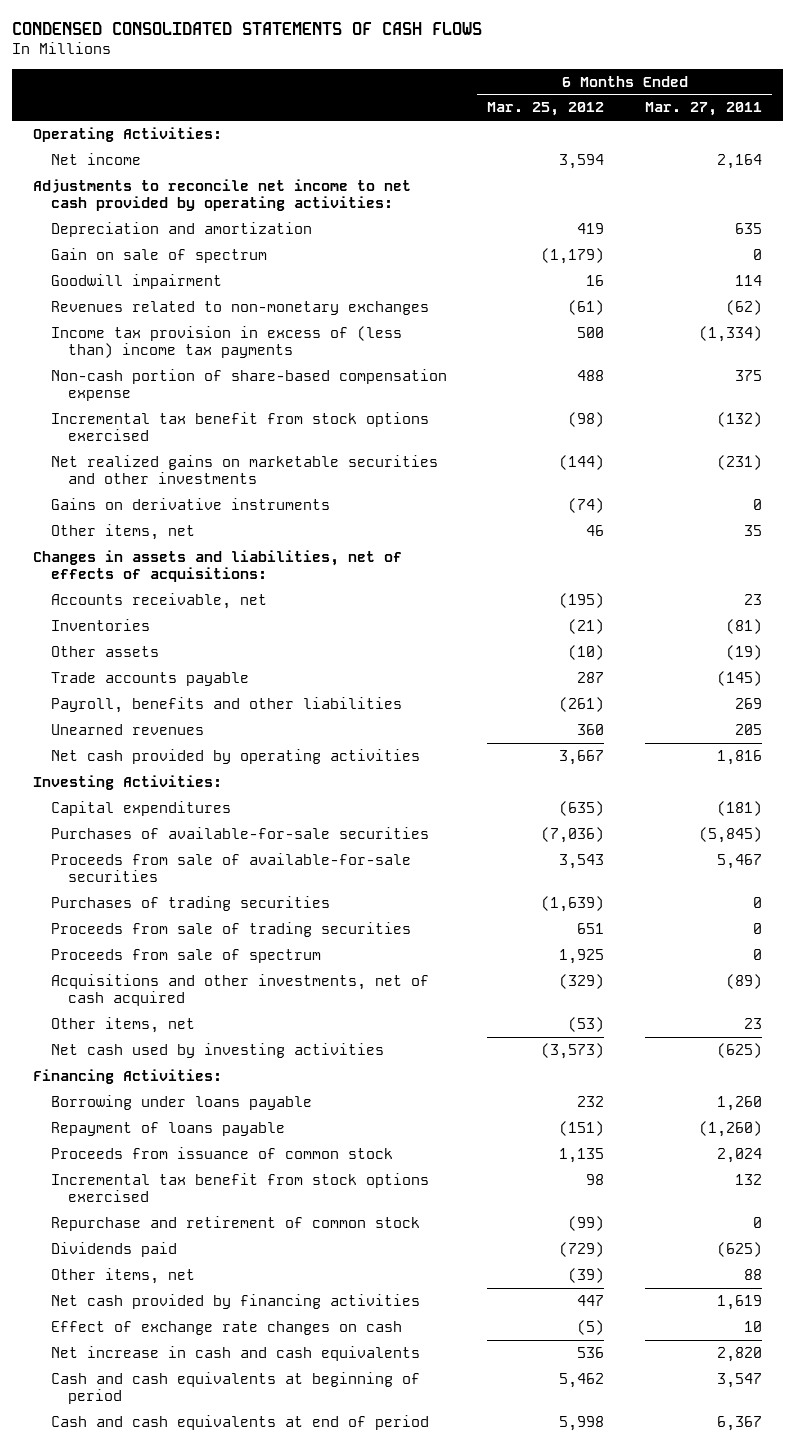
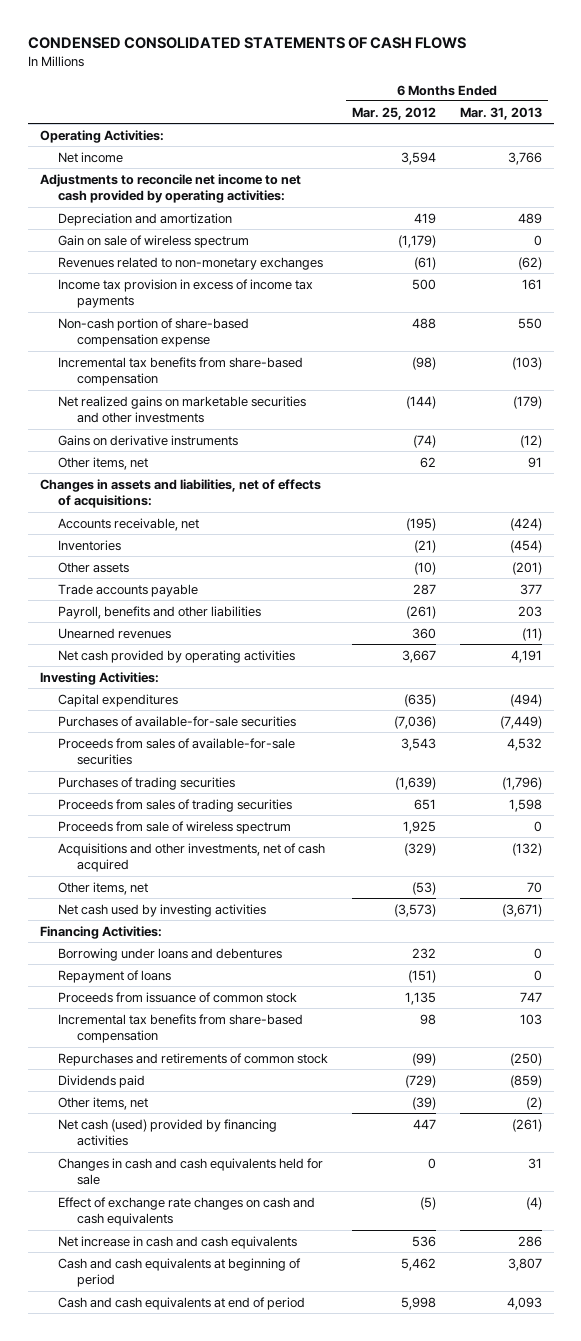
[645,102,763,117] Mar. 27, 2011 -> none
none -> [459,106,542,120] Mar. 31, 2013
[50,274,222,290] Goodwill impairment -> none
[50,248,267,264] Gain on sale of spectrum -> [58,234,250,248] Gain on sale of wireless spectrum
[50,326,402,358] Income tax provision in excess of (less than) income tax payments -> [58,278,314,309] Income tax provision in excess of income tax payments
[50,412,429,441] Incremental tax benefit from stock options exercised -> [58,356,304,387] Incremental tax benefits from share-based compensation
[586,525,605,537] 46 -> [420,456,437,468] 62
[50,853,411,882] Proceeds from sale of available-for-sale securities -> [58,737,296,766] Proceeds from sales of available-for-sale securities
[50,922,411,938] Proceeds from sale of trading securities -> [58,798,293,812] Proceeds from sales of trading securities
[50,949,321,964] Proceeds from sale of spectrum -> [58,820,292,834] Proceeds from sale of wireless spectrum
[50,1095,312,1111] Borrowing under loans payable -> [58,947,283,961] Borrowing under loans and debentures
[50,1122,285,1137] Repayment of loans payable -> [58,969,172,983] Repayment of loans
[50,1173,429,1202] Incremental tax benefit from stock options exercised -> [58,1013,304,1044] Incremental tax benefits from share-based compensation
[50,1216,420,1232] Repurchase and retirement of common stock -> [58,1052,329,1066] Repurchases and retirements of common stock
[50,1294,420,1310] Net cash provided by financing activities -> [58,1118,278,1147] Net cash (used) provided by financing activities
none -> [58,1157,324,1186] Changes in cash and cash equivalents held for sale
[50,1321,402,1336] Effect of exchange rate changes on cash -> [58,1196,316,1227] Effect of exchange rate changes on cash and cash equivalents

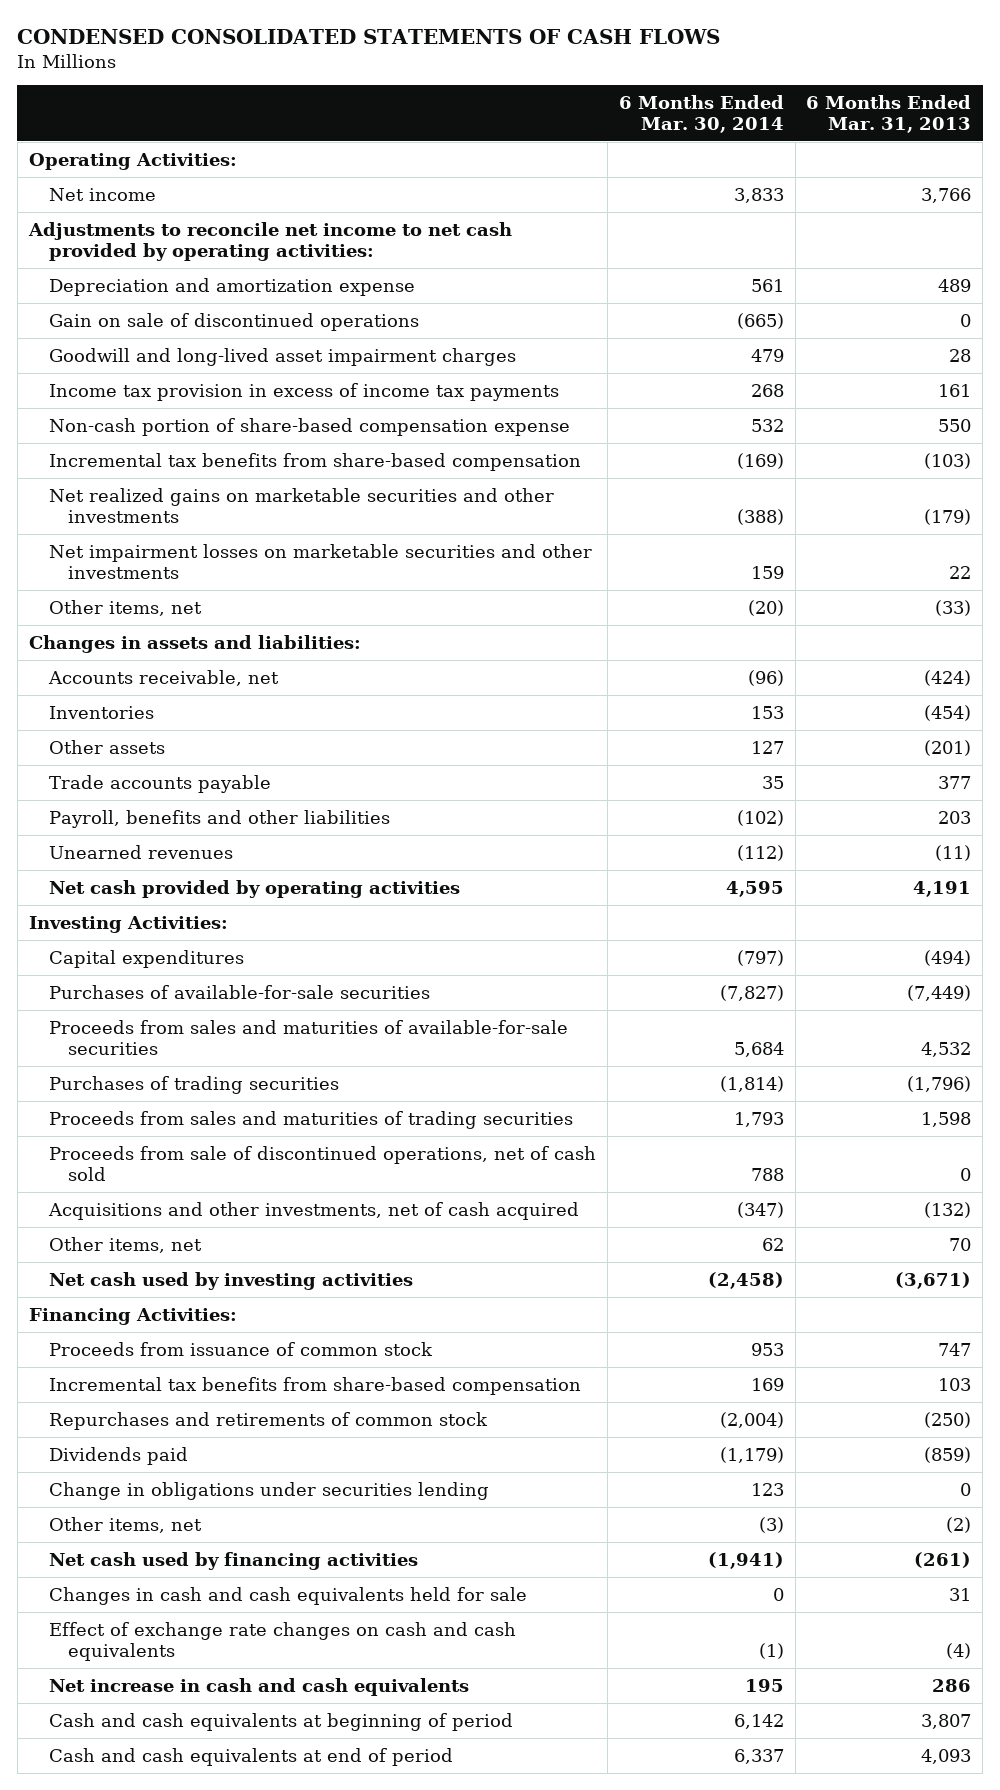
[352,106,437,120] Mar. 25, 2012 -> none
none -> [618,94,784,133] 6 Months Ended Mar. 30, 2014
[58,256,324,270] Revenues related to non-monetary exchanges -> none
[58,212,233,226] Depreciation and amortization -> [48,277,415,296] Depreciation and amortization expense
[58,234,250,248] Gain on sale of wireless spectrum -> [48,312,419,331] Gain on sale of discontinued operations
none -> [48,347,516,366] Goodwill and long-lived asset impairment charges
[58,434,239,446] Gains on derivative instruments -> none
none -> [48,543,592,579] Net impairment losses on marketable securities and other investments
[527,456,542,468] 91 -> [935,599,972,616] (33)
[39,478,321,509] Changes in assets and liabilities, net of effects of acquisitions: -> [28,634,361,653] Changes in assets and liabilities:
[58,737,296,766] Proceeds from sales of available-for-sale securities -> [48,1019,568,1055] Proceeds from sales and maturities of available-for-sale securities
[58,820,292,834] Proceeds from sale of wireless spectrum -> none
[58,798,293,812] Proceeds from sales of trading securities -> [48,1110,573,1129] Proceeds from sales and maturities of trading securities
none -> [48,1145,596,1181] Proceeds from sale of discontinued operations, net of cash sold
[58,947,283,961] Borrowing under loans and debentures -> none
[58,969,172,983] Repayment of loans -> none
none -> [48,1481,489,1500] Change in obligations under securities lending
[58,1118,278,1147] Net cash (used) provided by financing activities -> [48,1551,418,1570] Net cash used by financing activities

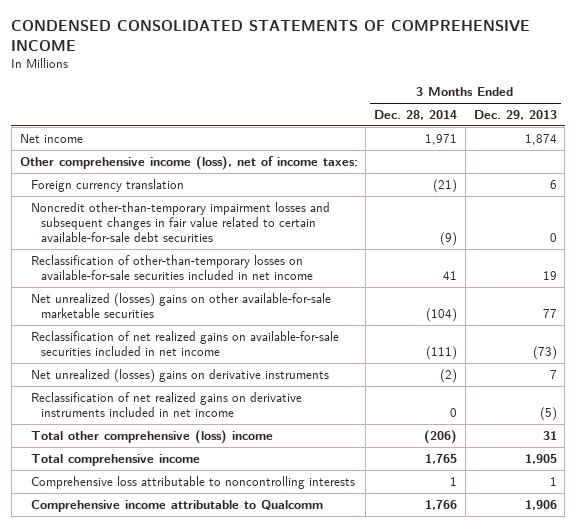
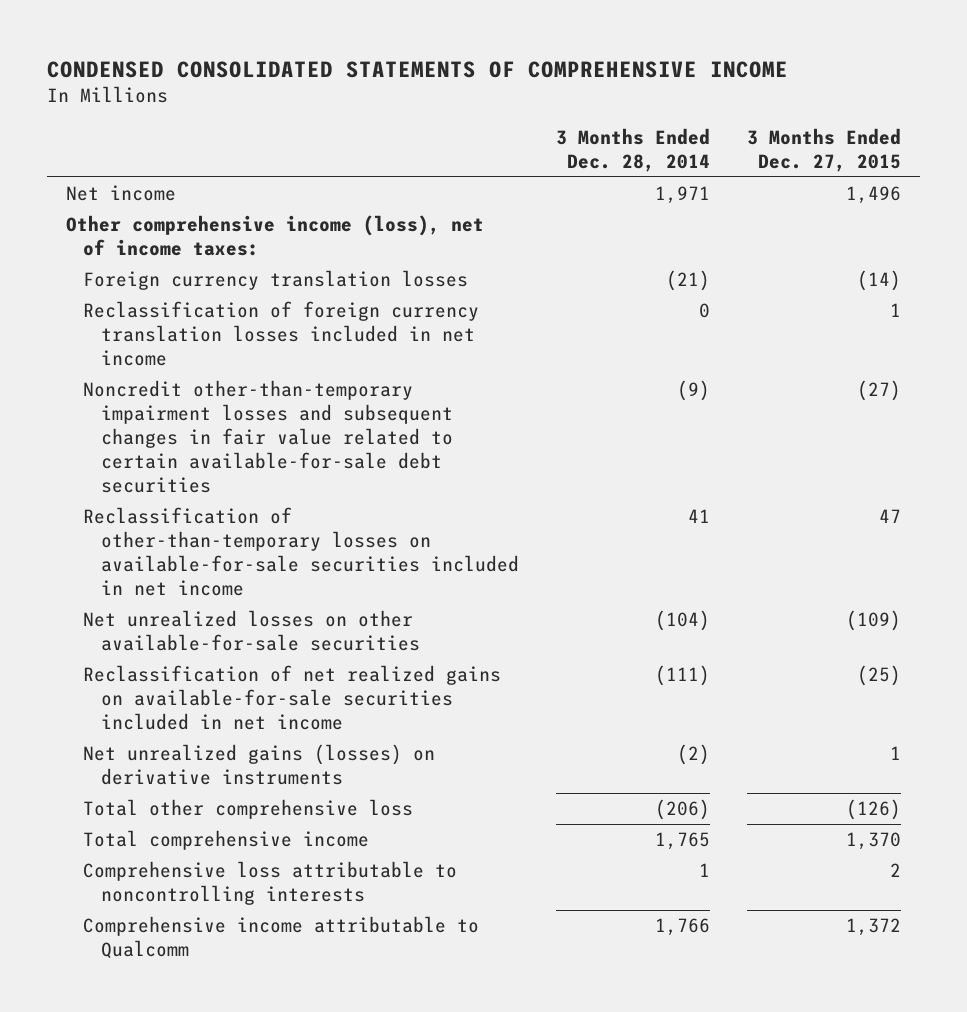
[473,109,557,120] Dec. 29, 2013 -> none
none -> [747,127,902,172] 3 Months Ended Dec. 27, 2015
[30,178,184,192] Foreign currency translation -> [83,270,469,291] Foreign currency translation losses
none -> [83,301,480,367] Reclassification of foreign currency translation losses included in net income
[30,292,331,318] Net unrealized (losses) gains on other available-for-sale marketable securities -> [83,610,420,652] Net unrealized losses on other available-for-sale securities
[30,391,302,417] Reclassification of net realized gains on derivative instruments included in net income -> none
[30,368,329,383] Net unrealized (losses) gains on derivative instruments -> [83,744,436,786] Net unrealized gains (losses) on derivative instruments
[30,429,273,444] Total other comprehensive (loss) income -> [83,799,414,820] Total other comprehensive loss

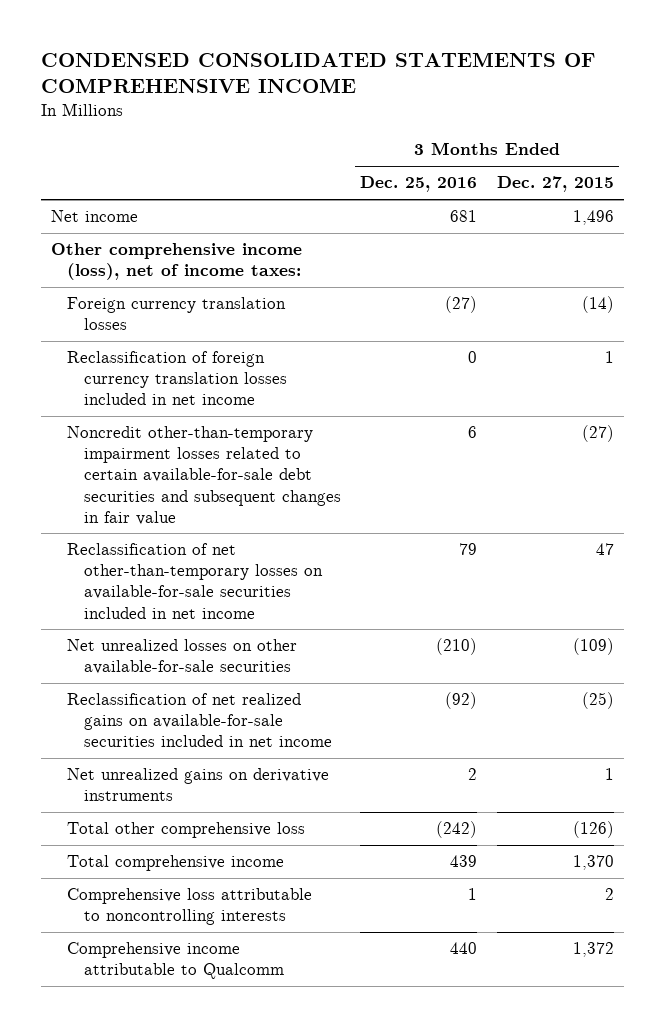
[556,127,711,172] 3 Months Ended Dec. 28, 2014 -> none
none -> [360,176,478,193] Dec. 25, 2016
[83,380,453,494] Noncredit other-than-temporary impairment losses and subsequent changes in fair value related to certain available-for-sale debt securities -> [67,426,341,525] Noncredit other-than-temporary impairment losses related to certain available-for-sale debt securities and subsequent changes in fair value
[83,507,519,597] Reclassification of other-than-temporary losses on available-for-sale securities included in net income -> [67,543,323,619] Reclassification of net other-than-temporary losses on available-for-sale securities included in net income
[83,744,436,786] Net unrealized gains (losses) on derivative instruments -> [67,768,330,802] Net unrealized gains on derivative instruments

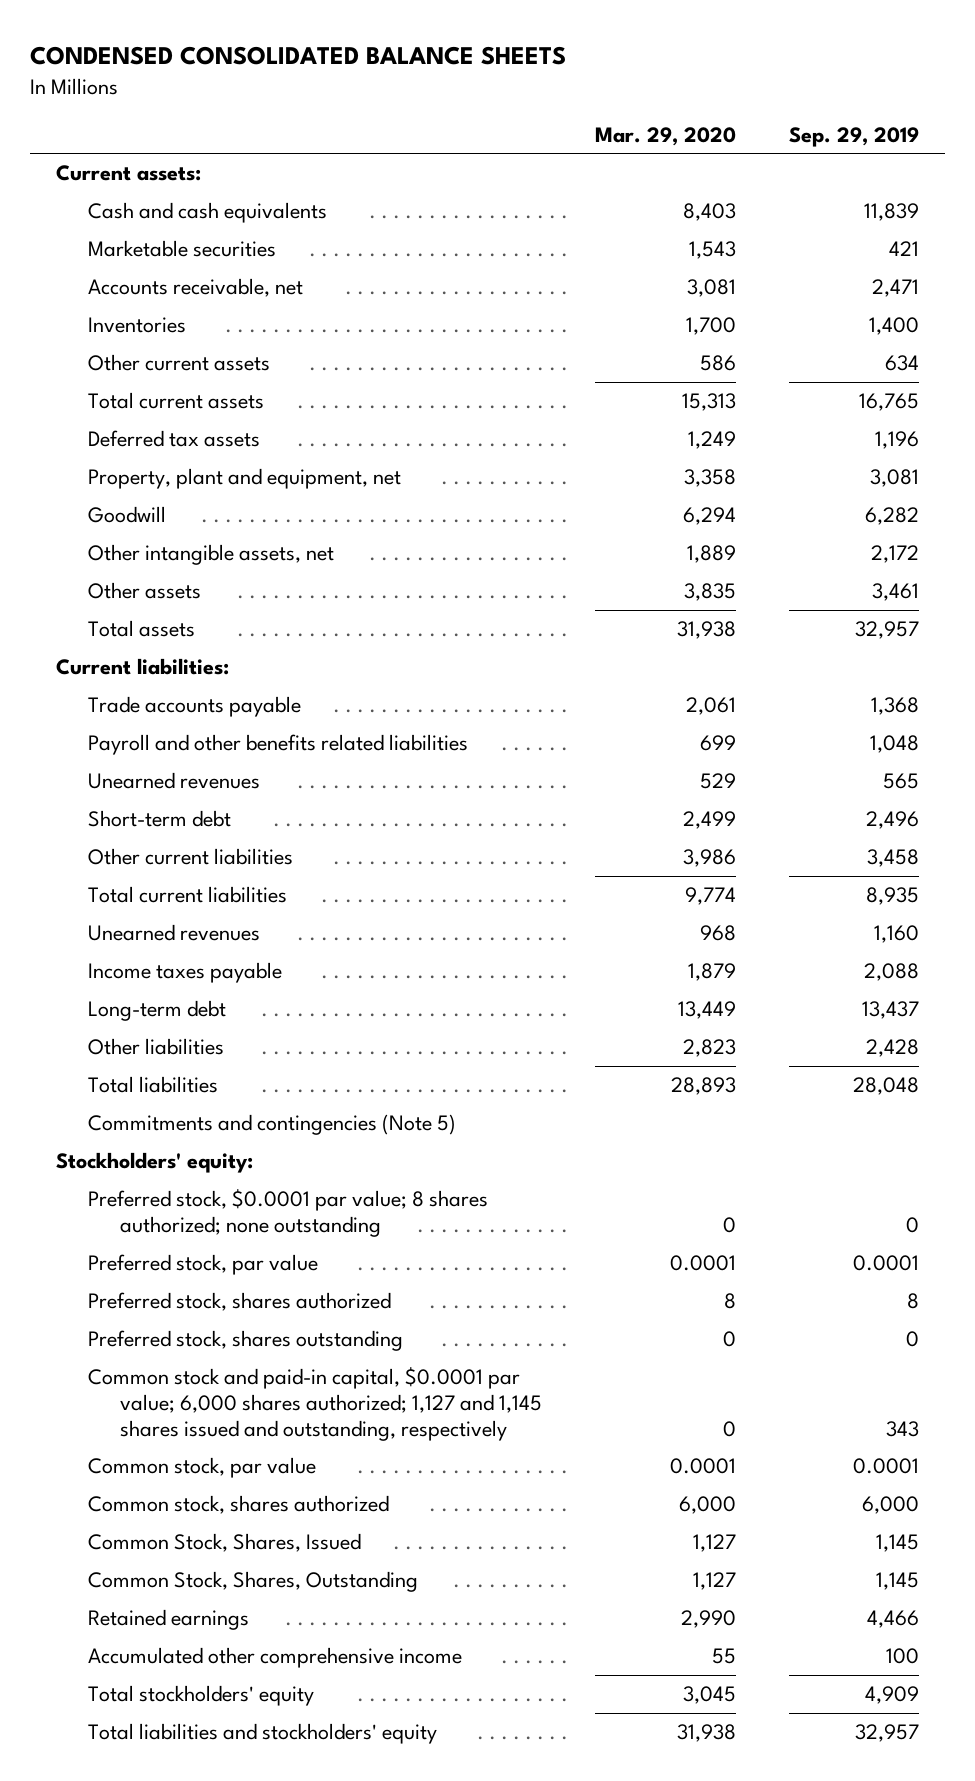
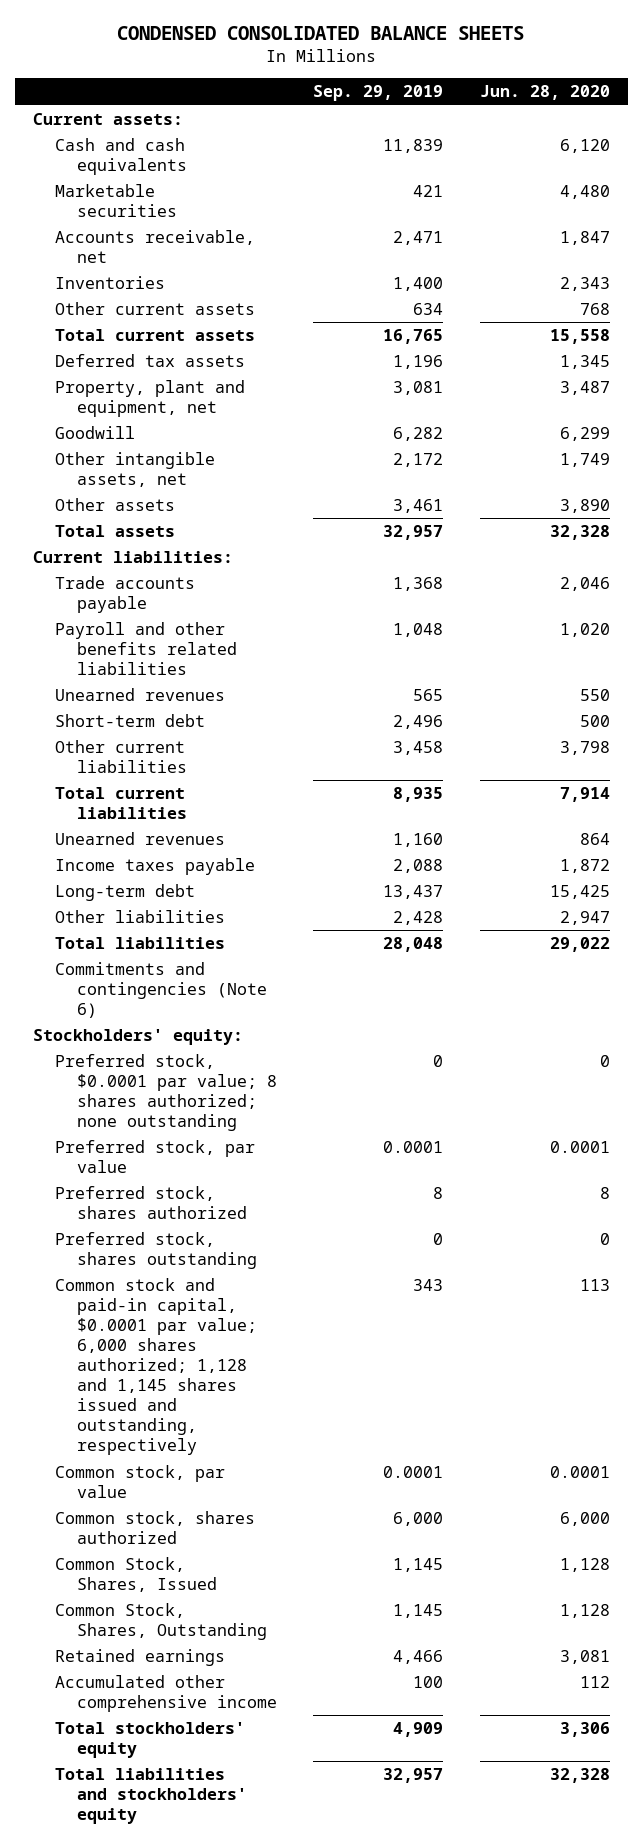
[594,126,736,146] Mar. 29, 2020 -> none
none -> [479,85,610,101] Jun. 28, 2020
[88,1114,457,1136] Commitments and contingencies (Note 5) -> [55,962,268,1019] Commitments and contingencies (Note 6)
[88,1367,542,1441] Common stock and paid-in capital, $0.0001 par value; 6,000 shares authorized; 1,127 and 1,145 shares issued and outstanding, respectively -> [55,1278,258,1456] Common stock and paid-in capital, $0.0001 par value; 6,000 shares authorized; 1,128 and 1,145 shares issued and outstanding, respectively

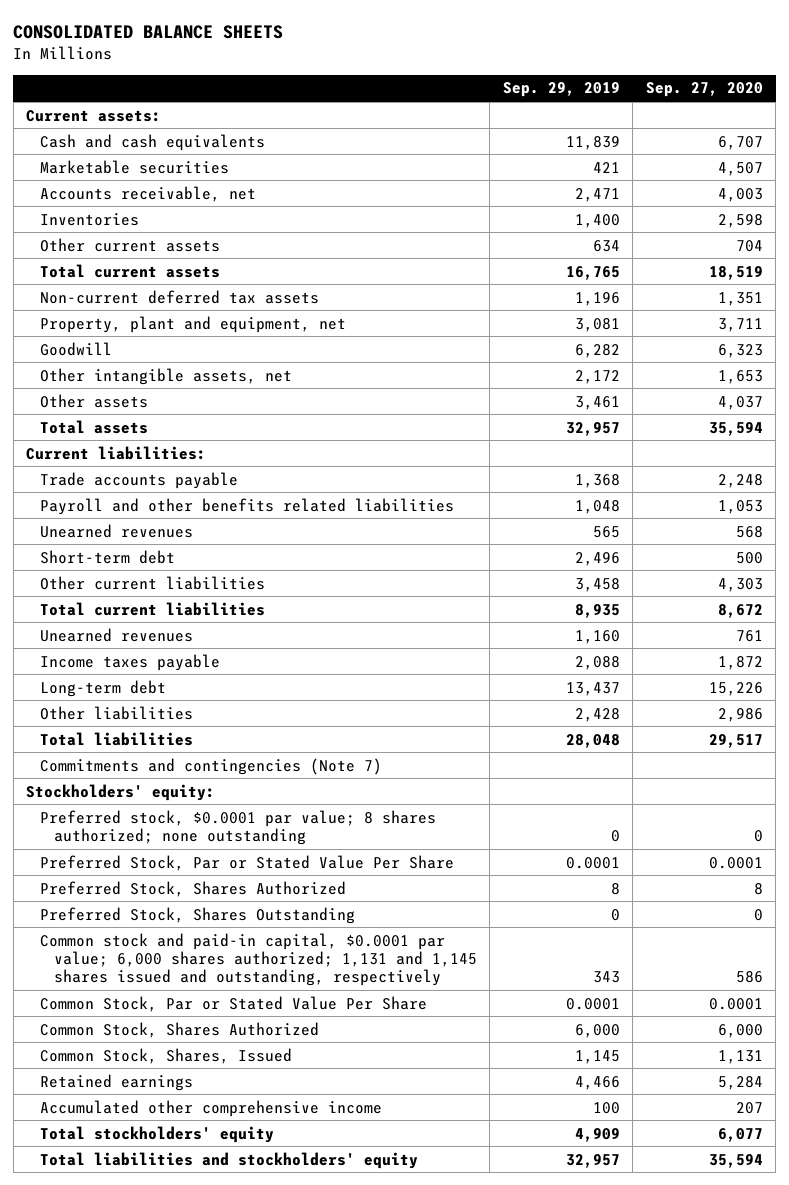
[117,26,525,41] CONDENSED CONSOLIDATED BALANCE SHEETS -> [13,24,284,39] CONSOLIDATED BALANCE SHEETS
[479,85,610,101] Jun. 28, 2020 -> none
none -> [645,82,763,98] Sep. 27, 2020
[55,354,246,368] Deferred tax assets -> [40,289,320,304] Non-current deferred tax assets
[55,962,268,1019] Commitments and contingencies (Note 6) -> [40,757,383,775] Commitments and contingencies (Note 7)
[55,1140,256,1174] Preferred stock, par value -> [40,854,455,871] Preferred Stock, Par or Stated Value Per Share
[55,1186,248,1220] Preferred stock, shares authorized -> [40,880,347,897] Preferred Stock, Shares Authorized
[55,1232,258,1270] Preferred stock, shares outstanding -> [40,906,356,924] Preferred Stock, Shares Outstanding
[55,1278,258,1456] Common stock and paid-in capital, $0.0001 par value; 6,000 shares authorized; 1,128 and 1,145 shares issued and outstanding, respectively -> [40,932,477,987] Common stock and paid-in capital, $0.0001 par value; 6,000 shares authorized; 1,131 and 1,145 shares issued and outstanding, respectively
[55,1465,226,1499] Common stock, par value -> [40,995,428,1012] Common Stock, Par or Stated Value Per Share
[55,1511,256,1545] Common stock, shares authorized -> [40,1021,320,1038] Common Stock, Shares Authorized
[55,1603,268,1641] Common Stock, Shares, Outstanding -> none

